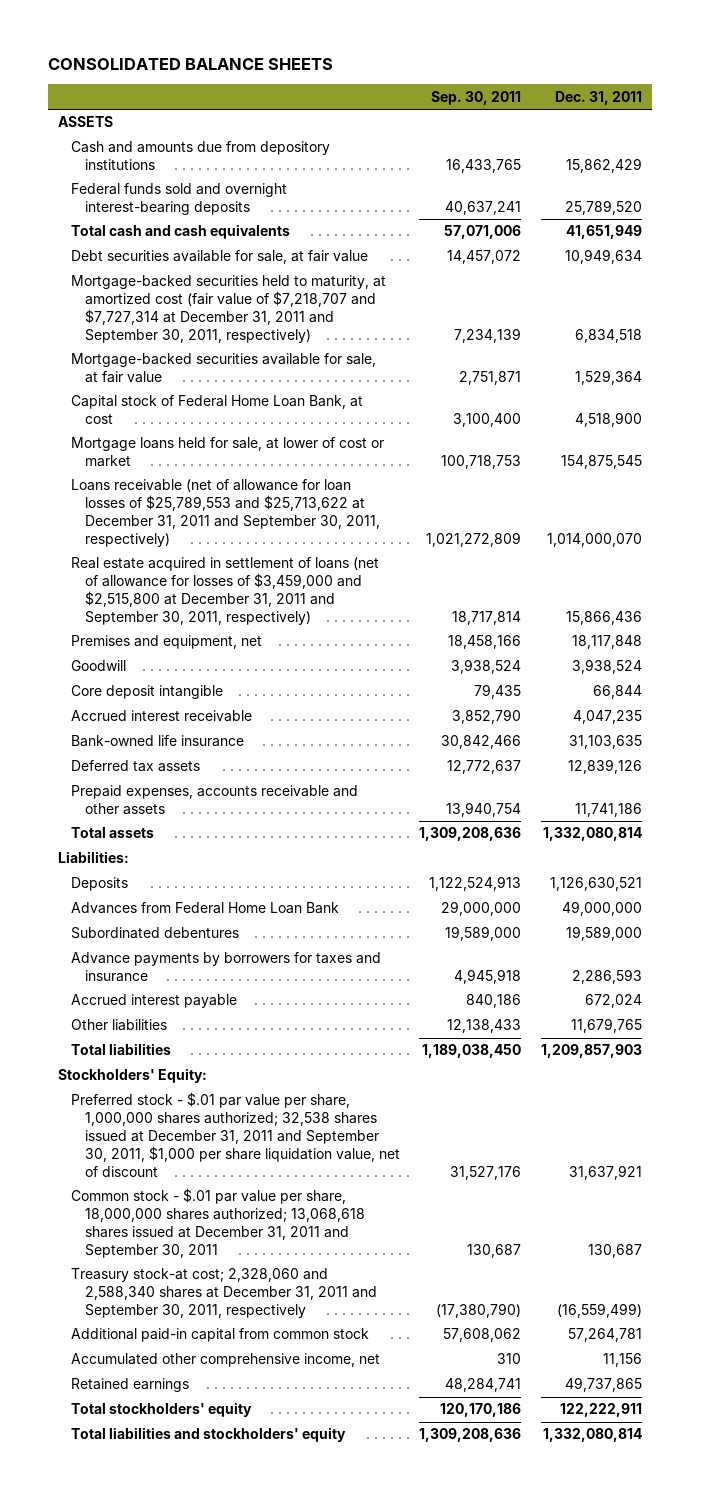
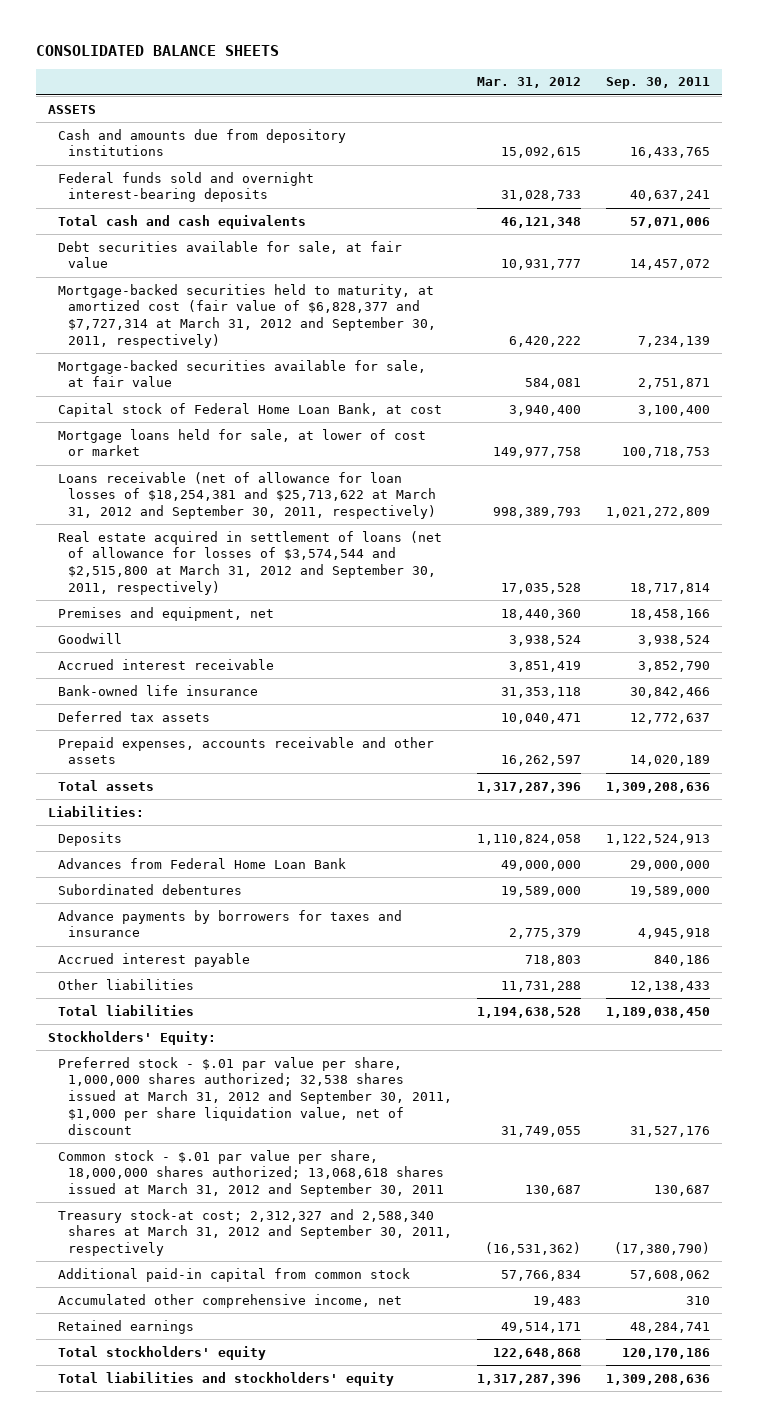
[555,90,643,105] Dec. 31, 2011 -> none
none -> [476,77,581,89] Mar. 31, 2012
[71,275,387,344] Mortgage-backed securities held to maturity, at amortized cost (fair value of $7,218,707 and $7,727,314 at December 31, 2011 and September 30, 2011, respectively) -> [58,283,436,348] Mortgage-backed securities held to maturity, at amortized cost (fair value of $6,828,377 and $7,727,314 at March 31, 2012 and September 30, 2011, respectively)
[71,479,380,548] Loans receivable (net of allowance for loan losses of $25,789,553 and $25,713,622 at December 31, 2011 and September 30, 2011, respectively) -> [58,471,436,520] Loans receivable (net of allowance for loan losses of $18,254,381 and $25,713,622 at March 31, 2012 and September 30, 2011, respectively)
[71,557,380,626] Real estate acquired in settlement of loans (net of allowance for losses of $3,459,000 and $2,515,800 at December 31, 2011 and September 30, 2011, respectively) -> [58,530,443,595] Real estate acquired in settlement of loans (net of allowance for losses of $3,574,544 and $2,515,800 at March 31, 2012 and September 30, 2011, respectively)
[71,685,224,700] Core deposit intangible -> none
[446,802,522,818] 13,940,754 -> [629,755,710,767] 14,020,189
[71,1092,400,1177] Preferred stock - $.01 par value per share, 1,000,000 shares authorized; 32,538 shares issued at December 31, 2011 and September 30, 2011, $1,000 per share liquidation value, net of discount -> [58,1056,452,1135] Preferred stock - $.01 par value per share, 1,000,000 shares authorized; 32,538 shares issued at March 31, 2012 and September 30, 2011, $1,000 per share liquidation value, net of discount
[71,1188,365,1259] Common stock - $.01 par value per share, 18,000,000 shares authorized; 13,068,618 shares issued at December 31, 2011 and September 30, 2011 -> [58,1149,444,1198] Common stock - $.01 par value per share, 18,000,000 shares authorized; 13,068,618 shares issued at March 31, 2012 and September 30, 2011
[71,1268,377,1319] Treasury stock-at cost; 2,328,060 and 2,588,340 shares at December 31, 2011 and September 30, 2011, respectively -> [58,1208,452,1257] Treasury stock-at cost; 2,312,327 and 2,588,340 shares at March 31, 2012 and September 30, 2011, respectively

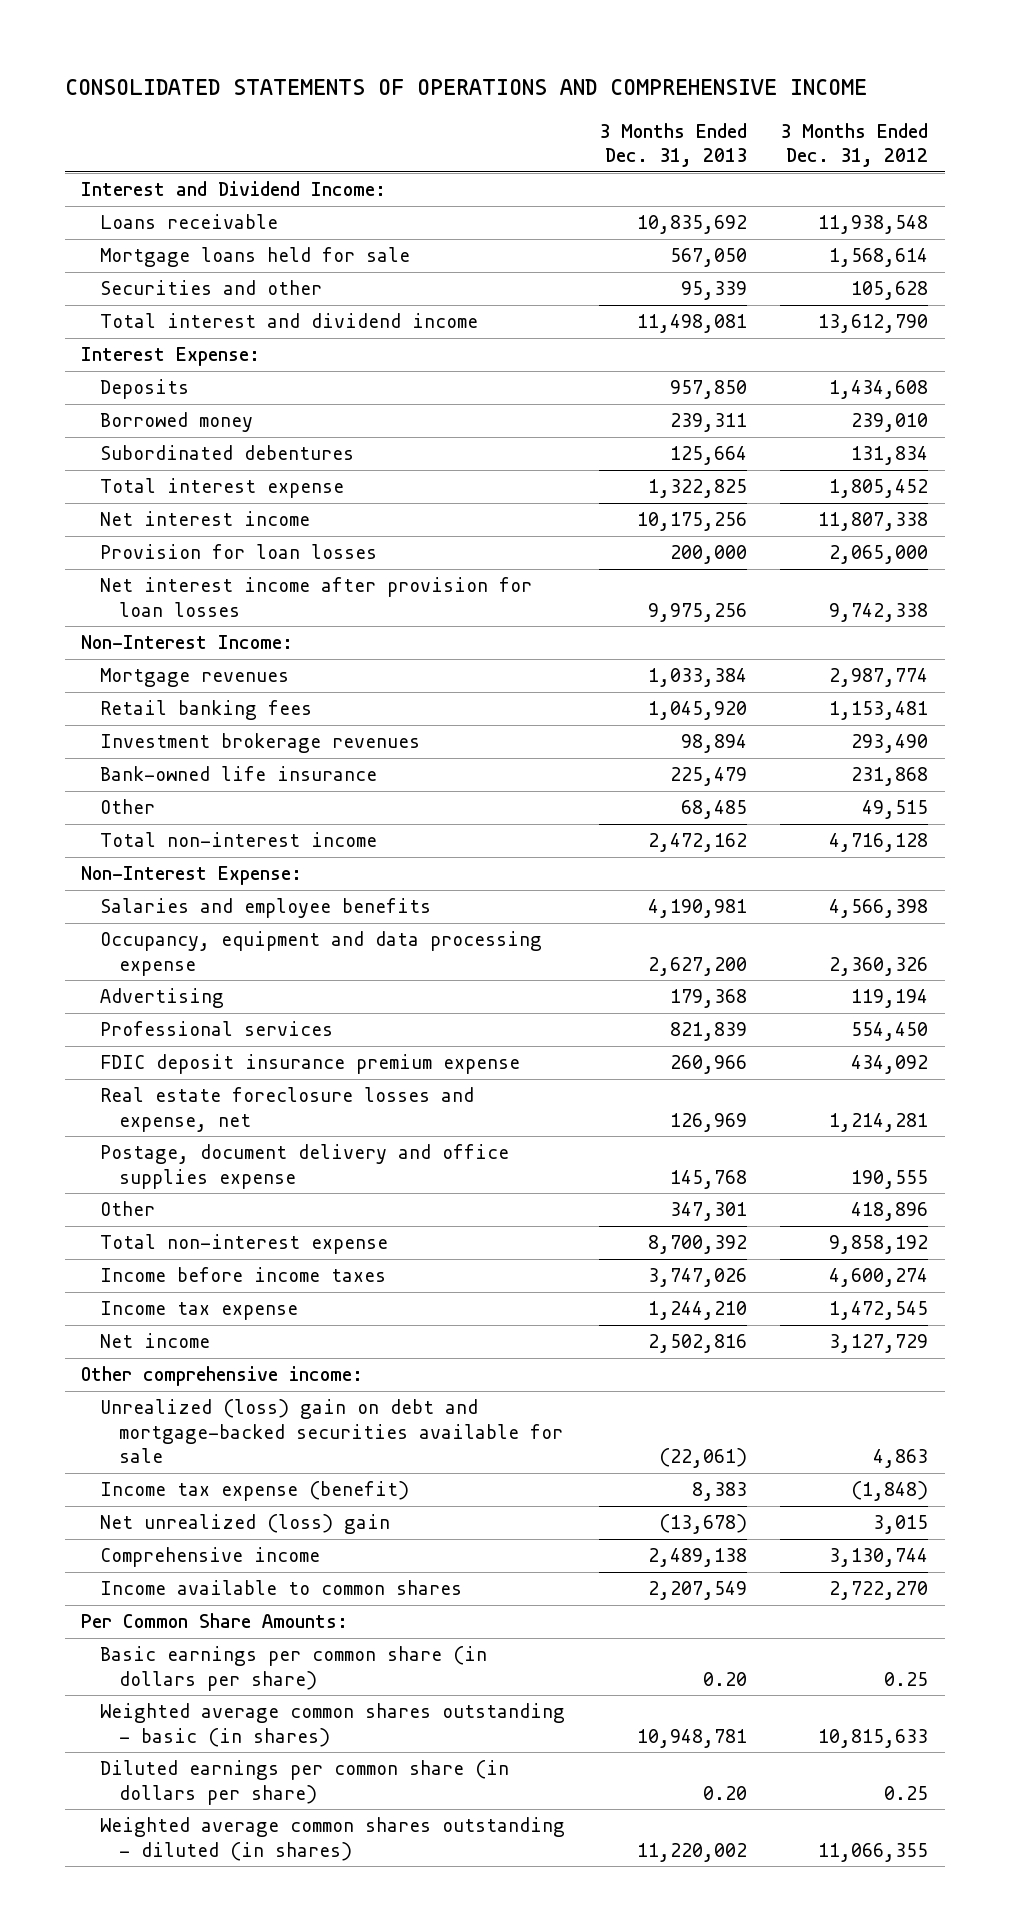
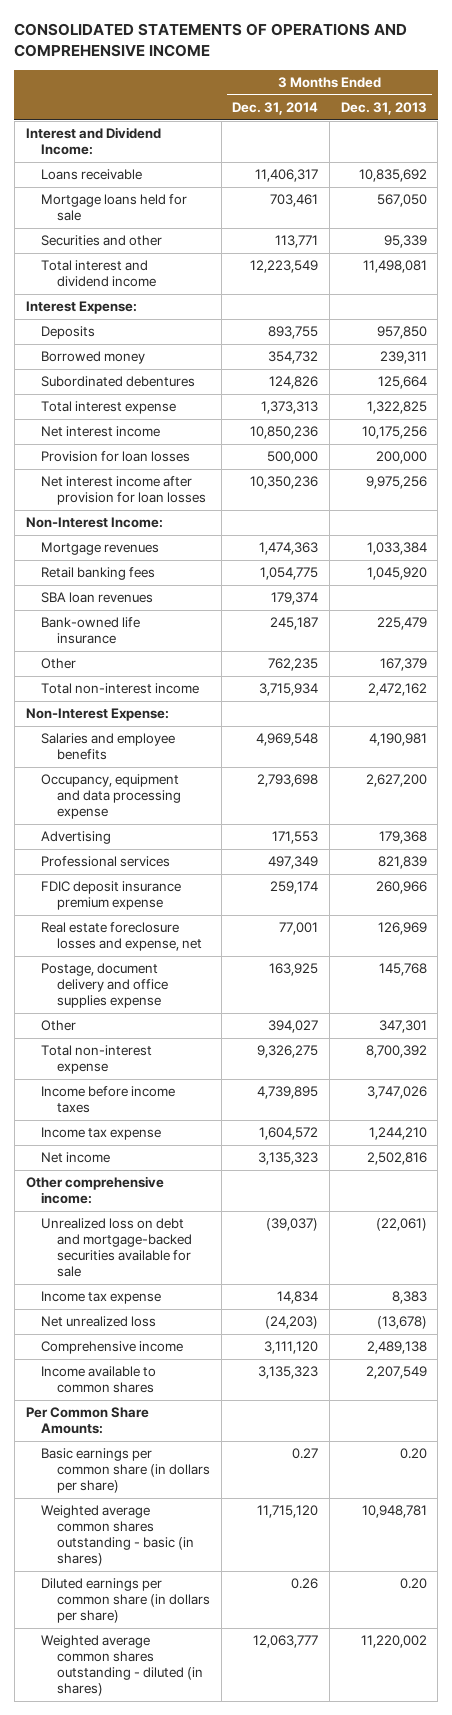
[780,122,929,168] 3 Months Ended Dec. 31, 2012 -> none
none -> [232,102,319,116] Dec. 31, 2014
[99,733,420,754] Investment brokerage revenues -> none
none -> [41,592,154,604] SBA loan revenues
[680,800,747,820] 68,485 -> [379,658,427,672] 167,379
[99,1399,563,1463] Unrealized (loss) gain on debt and mortgage-backed securities available for sale -> [41,1218,193,1277] Unrealized loss on debt and mortgage-backed securities available for sale
[99,1481,409,1502] Income tax expense (benefit) -> [41,1291,162,1305] Income tax expense
[99,1514,390,1535] Net unrealized (loss) gain -> [41,1316,157,1328] Net unrealized loss

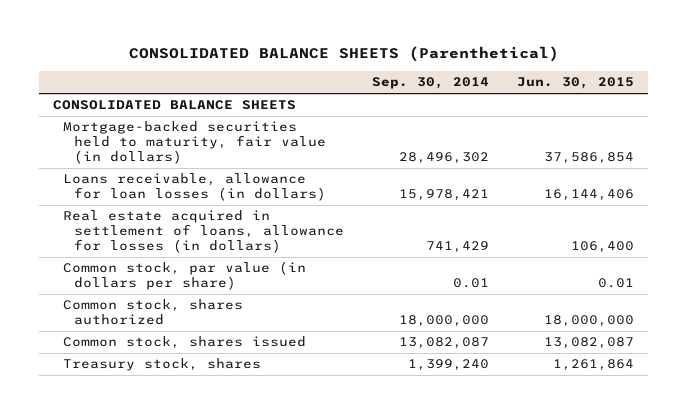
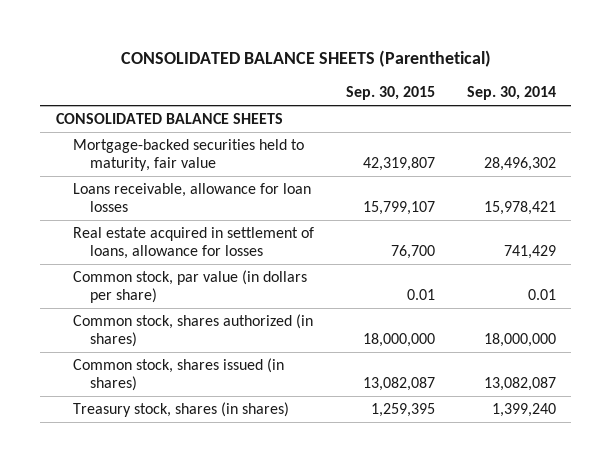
[516,77,634,90] Jun. 30, 2015 -> none
none -> [345,86,435,101] Sep. 30, 2015
[63,121,326,165] Mortgage-backed securities held to maturity, fair value (in dollars) -> [73,138,305,171] Mortgage-backed securities held to maturity, fair value
[63,173,326,202] Loans receivable, allowance for loan losses (in dollars) -> [73,182,312,212] Loans receivable, allowance for loan losses
[63,210,344,254] Real estate acquired in settlement of loans, allowance for losses (in dollars) -> [73,226,315,259] Real estate acquired in settlement of loans, allowance for losses
[63,299,244,326] Common stock, shares authorized -> [73,313,314,347] Common stock, shares authorized (in shares)
[63,336,307,350] Common stock, shares issued -> [73,357,285,391] Common stock, shares issued (in shares)
[63,358,262,372] Treasury stock, shares -> [73,401,290,417] Treasury stock, shares (in shares)

